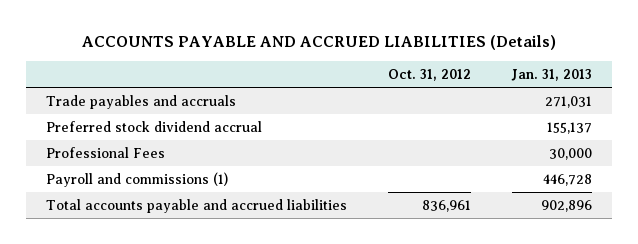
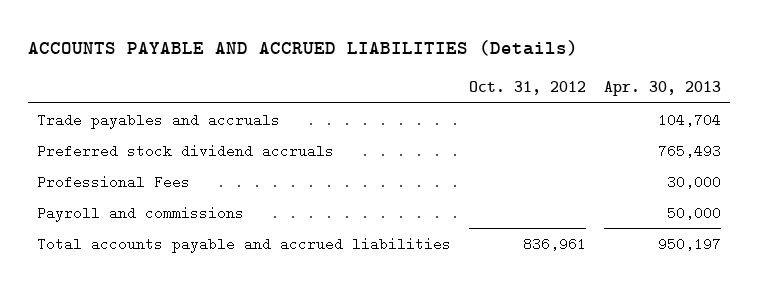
[510,69,592,82] Jan. 31, 2013 -> none
none -> [604,81,722,97] Apr. 30, 2013
[45,120,262,132] Preferred stock dividend accrual -> [37,143,335,158] Preferred stock dividend accruals
[45,171,228,187] Payroll and commissions (1) -> [37,205,245,222] Payroll and commissions

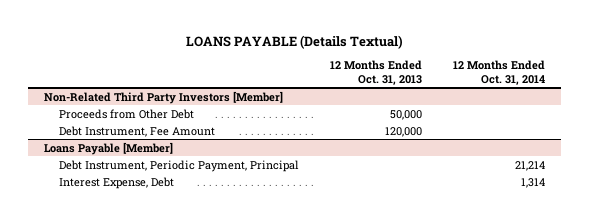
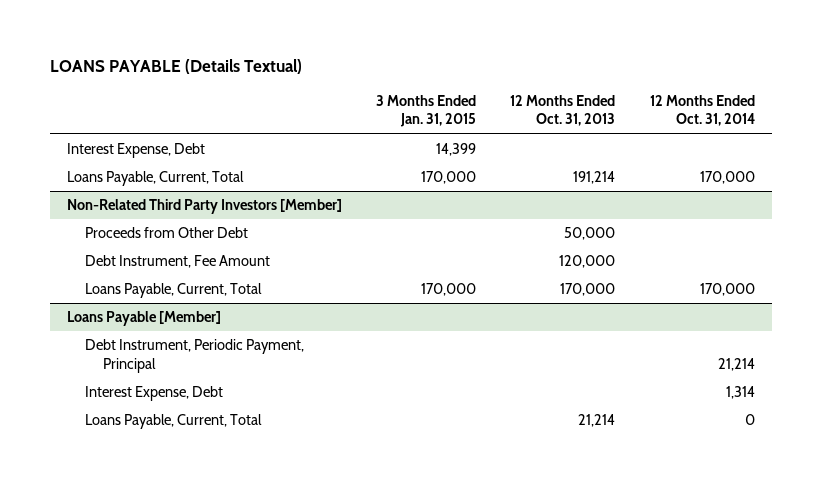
none -> [375,95,476,128] 3 Months Ended Jan. 31, 2015
none -> [66,143,205,159] Interest Expense, Debt
none -> [66,171,244,187] Loans Payable, Current, Total
none -> [84,283,262,299] Loans Payable, Current, Total
none -> [84,414,262,430] Loans Payable, Current, Total

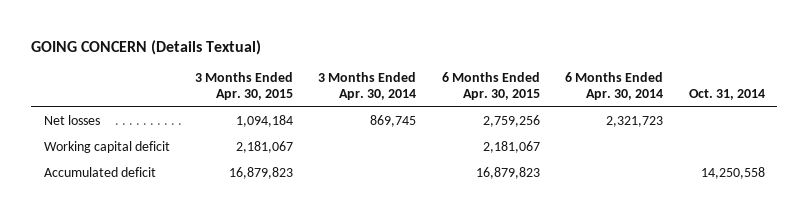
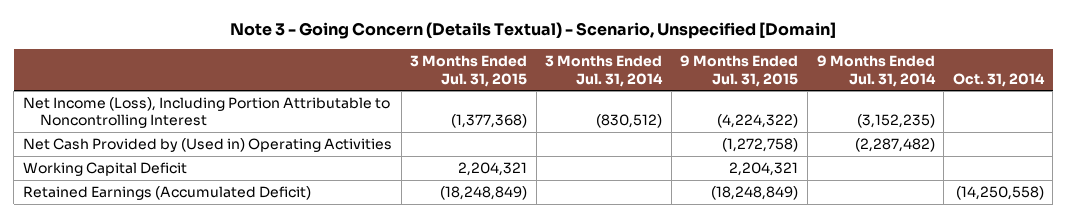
[30,39,261,55] GOING CONCERN (Details Textual) -> [230,22,837,40] Note 3 - Going Concern (Details Textual) - Scenario, Unspecified [Domain]
[194,72,293,101] 3 Months Ended Apr. 30, 2015 -> none
[318,72,417,101] 3 Months Ended Apr. 30, 2014 -> none
[441,72,540,101] 6 Months Ended Apr. 30, 2015 -> none
[565,72,664,101] 6 Months Ended Apr. 30, 2014 -> none
none -> [410,55,528,87] 3 Months Ended Jul. 31, 2015
none -> [545,55,664,87] 3 Months Ended Jul. 31, 2014
none -> [680,55,799,87] 9 Months Ended Jul. 31, 2015
none -> [816,55,936,87] 9 Months Ended Jul. 31, 2014
[43,115,100,126] Net losses -> [22,96,390,129] Net Income (Loss), Including Portion Attributable to Noncontrolling Interest
none -> [22,137,392,152] Net Cash Provided by (Used in) Operating Activities
[43,141,170,154] Working capital deficit -> [22,161,187,176] Working Capital Deficit
[43,167,156,178] Accumulated deficit -> [22,185,311,200] Retained Earnings (Accumulated Deficit)
[700,167,765,180] 14,250,558 -> [955,185,1044,200] (14,250,558)

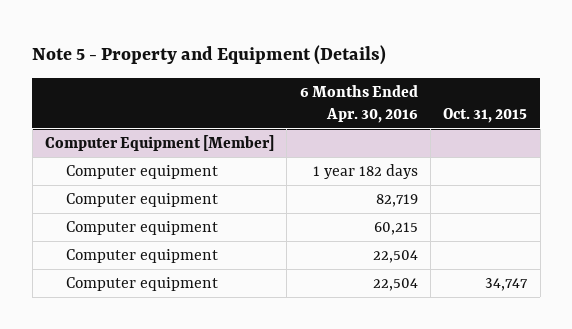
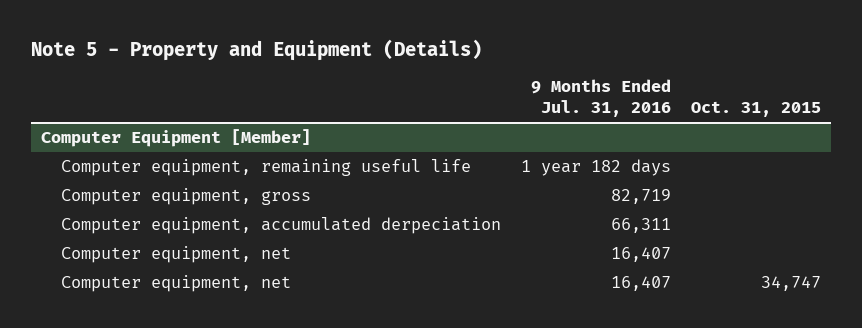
[299,85,418,123] 6 Months Ended Apr. 30, 2016 -> none
none -> [531,79,672,118] 9 Months Ended Jul. 31, 2016
[66,165,219,180] Computer equipment -> [60,159,471,177] Computer equipment, remaining useful life
[66,193,219,208] Computer equipment -> [60,188,311,206] Computer equipment, gross
[66,221,219,236] Computer equipment -> [60,217,501,235] Computer equipment, accumulated derpeciation
[66,249,219,264] Computer equipment -> [60,246,291,264] Computer equipment, net
[66,277,219,292] Computer equipment -> [60,275,291,293] Computer equipment, net

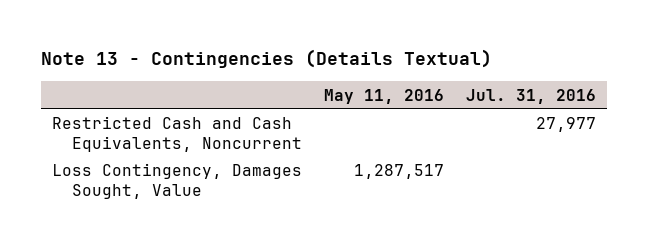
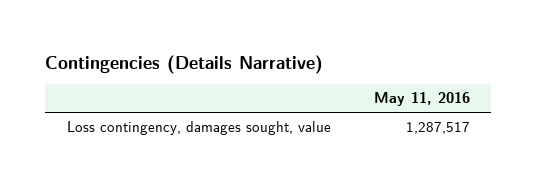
[41,49,493,69] Note 13 - Contingencies (Details Textual) -> [45,54,324,74] Contingencies (Details Narrative)
[465,88,596,104] Jul. 31, 2016 -> none
[52,116,303,152] Restricted Cash and Cash Equivalents, Noncurrent -> none
[52,163,303,199] Loss Contingency, Damages Sought, Value -> [66,121,331,136] Loss contingency, damages sought, value

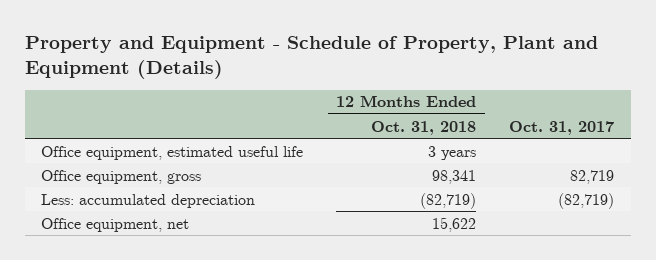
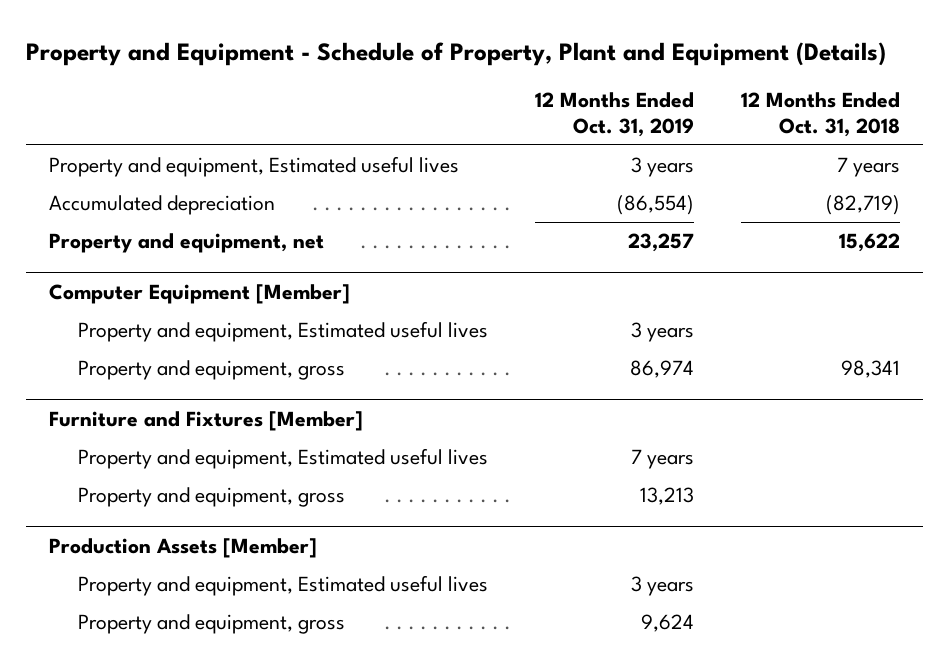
[509,120,615,135] Oct. 31, 2017 -> none
none -> [534,92,694,138] 12 Months Ended Oct. 31, 2019
[41,169,202,184] Office equipment, gross -> none
[41,145,304,160] Office equipment, estimated useful life -> [49,155,460,177] Property and equipment, Estimated useful lives
[428,145,477,160] 3 years -> [836,156,900,177] 7 years
[41,193,256,208] Less: accumulated depreciation -> [49,194,276,215] Accumulated depreciation
[41,217,190,232] Office equipment, net -> [49,232,325,253] Property and equipment, net
none -> [49,283,351,304] Computer Equipment [Member]
none -> [77,320,488,342] Property and equipment, Estimated useful lives
none -> [77,359,345,380] Property and equipment, gross
none -> [49,410,364,431] Furniture and Fixtures [Member]
none -> [77,447,488,469] Property and equipment, Estimated useful lives
none -> [77,486,345,507] Property and equipment, gross
none -> [49,537,318,558] Production Assets [Member]
none -> [77,574,488,596] Property and equipment, Estimated useful lives
none -> [77,613,345,634] Property and equipment, gross

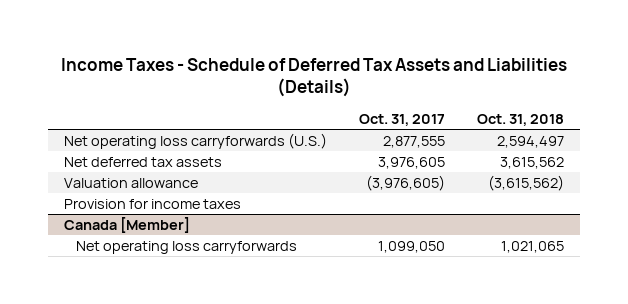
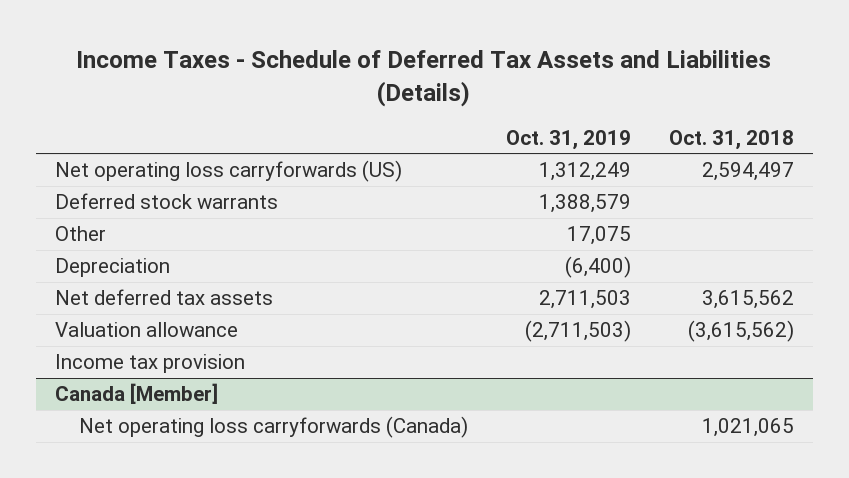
[358,113,445,126] Oct. 31, 2017 -> none
none -> [505,129,631,150] Oct. 31, 2019
[63,133,327,150] Net operating loss carryforwards (U.S.) -> [55,160,403,183] Net operating loss carryforwards (US)
none -> [55,193,279,210] Deferred stock warrants
none -> [55,226,107,242] Other
none -> [55,258,171,278] Depreciation
[63,199,241,210] Provision for income taxes -> [55,354,246,374] Income tax provision
[75,241,297,255] Net operating loss carryforwards -> [79,416,469,439] Net operating loss carryforwards (Canada)

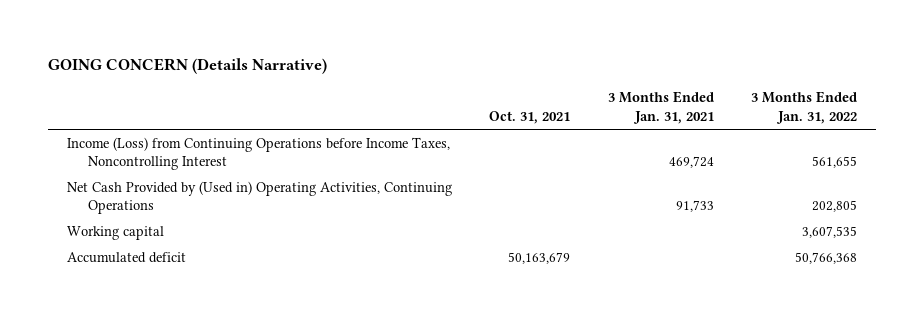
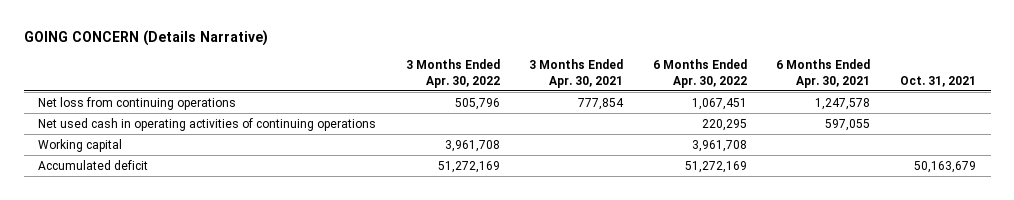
[607,91,714,125] 3 Months Ended Jan. 31, 2021 -> none
[751,91,858,125] 3 Months Ended Jan. 31, 2022 -> none
none -> [405,59,500,88] 3 Months Ended Apr. 30, 2022
none -> [529,59,624,88] 3 Months Ended Apr. 30, 2021
none -> [652,59,747,88] 6 Months Ended Apr. 30, 2022
none -> [776,59,871,88] 6 Months Ended Apr. 30, 2021
[66,136,450,171] Income (Loss) from Continuing Operations before Income Taxes, Noncontrolling Interest -> [38,96,237,110] Net loss from continuing operations
[66,180,452,215] Net Cash Provided by (Used in) Operating Activities, Continuing Operations -> [38,117,377,131] Net used cash in operating activities of continuing operations

